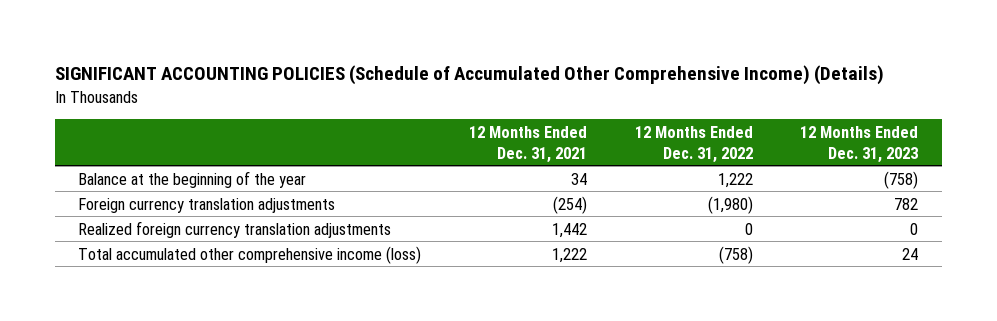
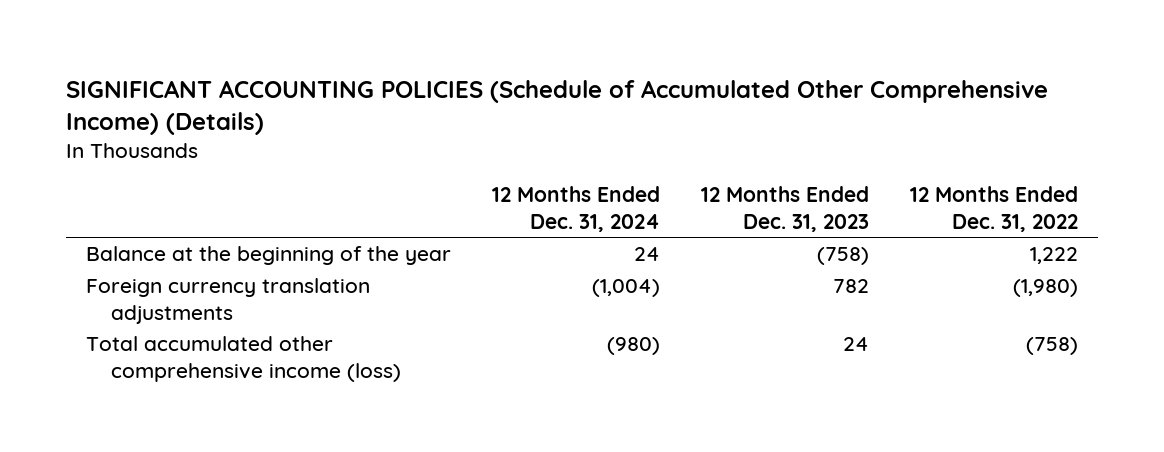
[469,125,588,163] 12 Months Ended Dec. 31, 2021 -> none
none -> [491,186,660,232] 12 Months Ended Dec. 31, 2024
[78,220,392,238] Realized foreign currency translation adjustments -> none

